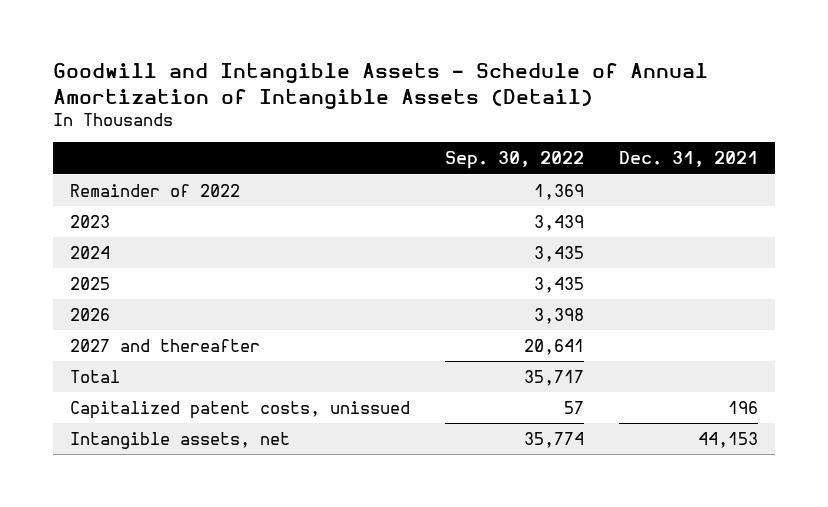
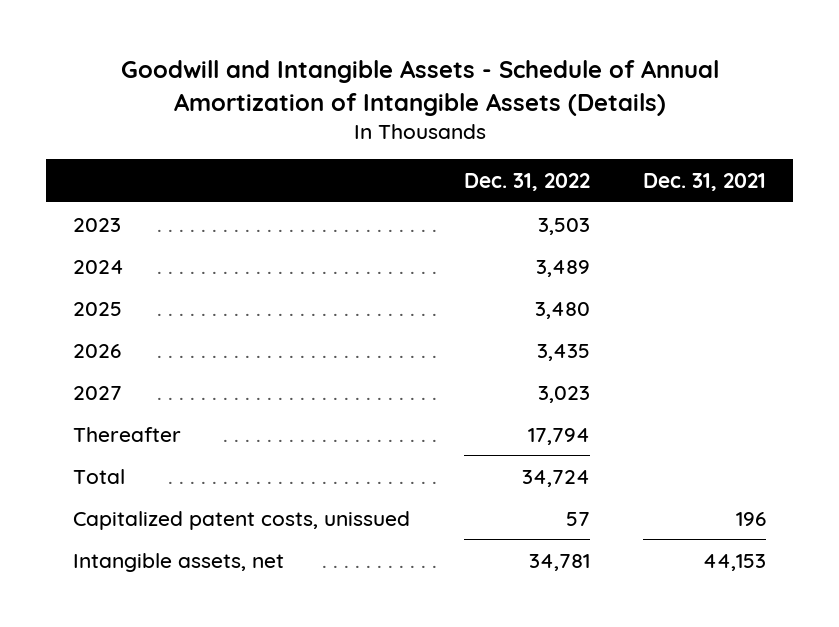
[53,63,709,109] Goodwill and Intangible Assets - Schedule of Annual Amortization of Intangible Assets (Detail) -> [120,60,719,116] Goodwill and Intangible Assets - Schedule of Annual Amortization of Intangible Assets (Details)
[445,151,585,170] Sep. 30, 2022 -> none
none -> [463,172,590,191] Dec. 31, 2022
[70,183,241,197] Remainder of 2022 -> none
[70,338,261,352] 2027 and thereafter -> [72,385,122,400] 2027
none -> [72,426,181,442] Thereafter

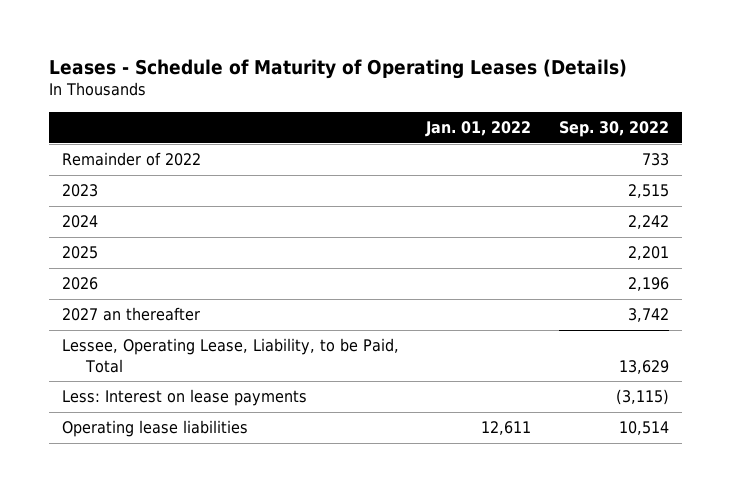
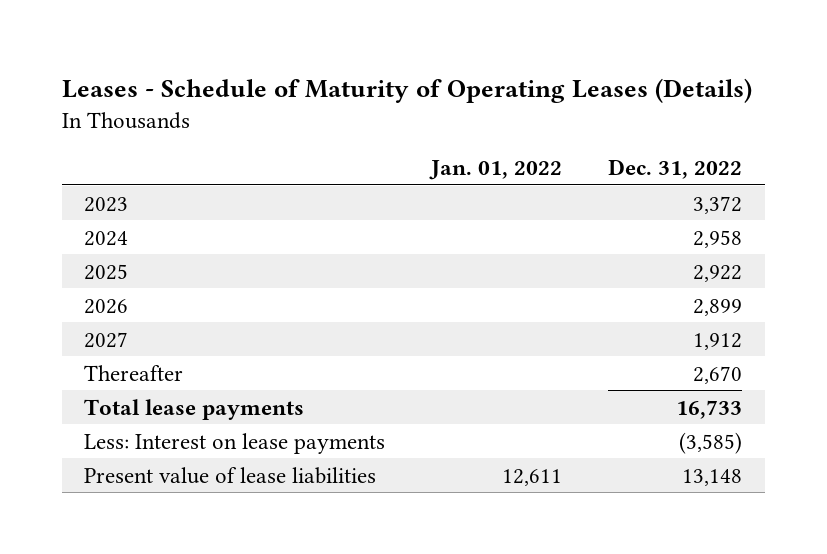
[558,120,669,137] Sep. 30, 2022 -> none
none -> [608,158,743,179] Dec. 31, 2022
[62,152,202,167] Remainder of 2022 -> none
none -> [84,331,129,348] 2027
[62,307,201,322] 2027 an thereafter -> [84,364,184,381] Thereafter
[62,338,400,373] Lessee, Operating Lease, Liability, to be Paid, Total -> [84,398,305,420] Total lease payments
[62,420,249,438] Operating lease liabilities -> [84,466,377,484] Present value of lease liabilities

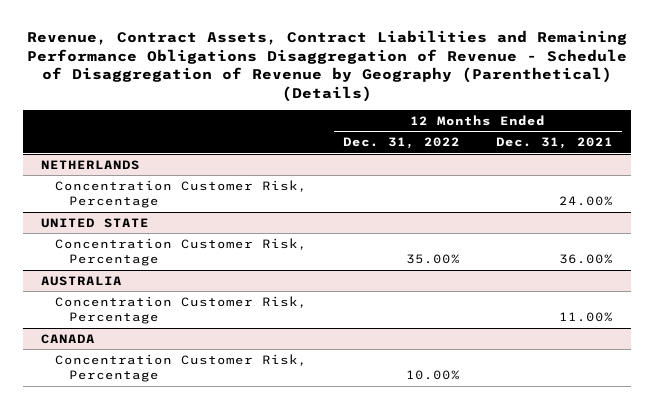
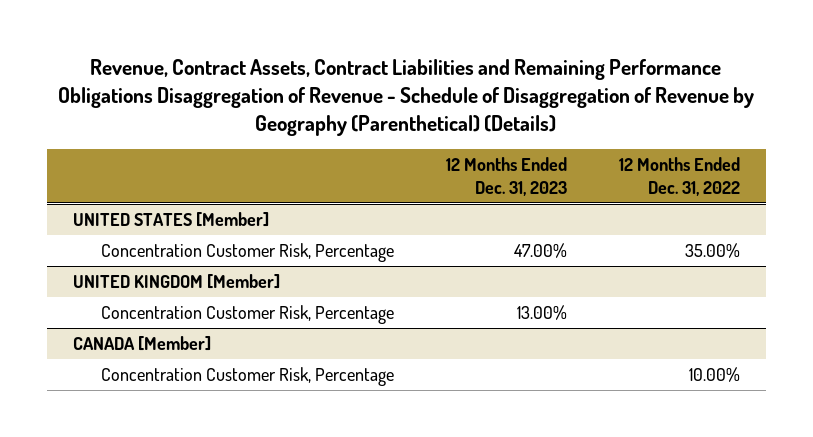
[495,137,613,150] Dec. 31, 2021 -> none
none -> [445,157,567,196] 12 Months Ended Dec. 31, 2023
[40,159,140,170] NETHERLANDS -> none
[54,179,307,209] Concentration Customer Risk, Percentage -> none
[40,217,149,228] UNITED STATE -> [72,211,269,227] UNITED STATES [Member]
[40,275,122,286] AUSTRALIA -> none
[54,295,307,325] Concentration Customer Risk, Percentage -> none
none -> [72,273,280,289] UNITED KINGDOM [Member]
none -> [100,304,394,324] Concentration Customer Risk, Percentage
[40,333,95,344] CANADA -> [72,335,211,351] CANADA [Member]

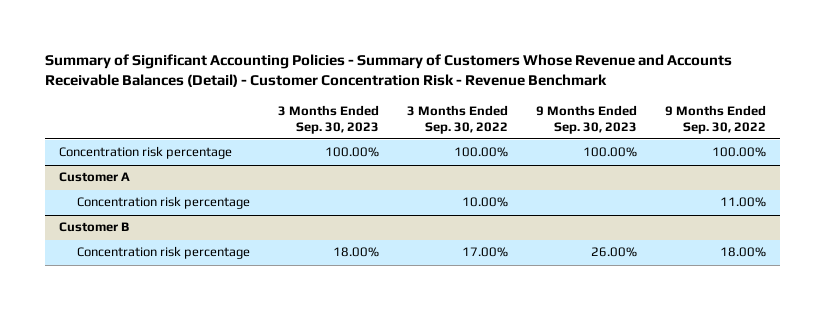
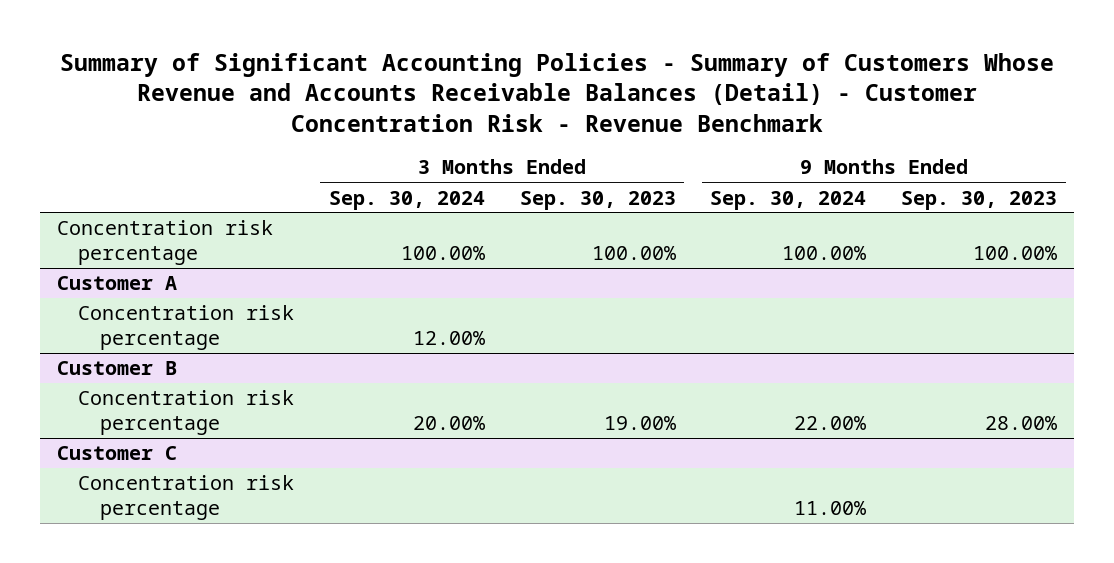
[406,104,508,134] 3 Months Ended Sep. 30, 2022 -> none
[665,104,767,134] 9 Months Ended Sep. 30, 2022 -> none
none -> [329,190,486,210] Sep. 30, 2024
none -> [710,190,867,210] Sep. 30, 2024
[332,247,379,258] 18.00% -> [603,415,676,430] 19.00%
[590,247,637,258] 26.00% -> [985,415,1058,430] 28.00%
none -> [56,446,177,461] Customer C
none -> [78,475,295,520] Concentration risk percentage

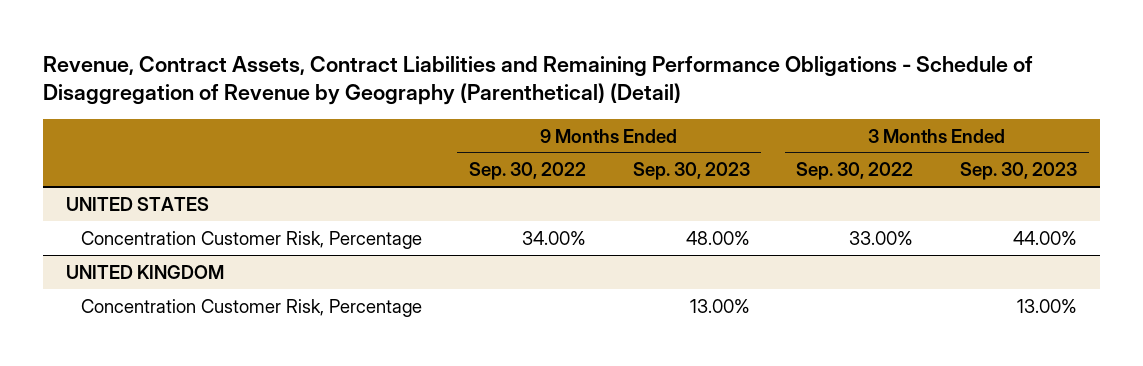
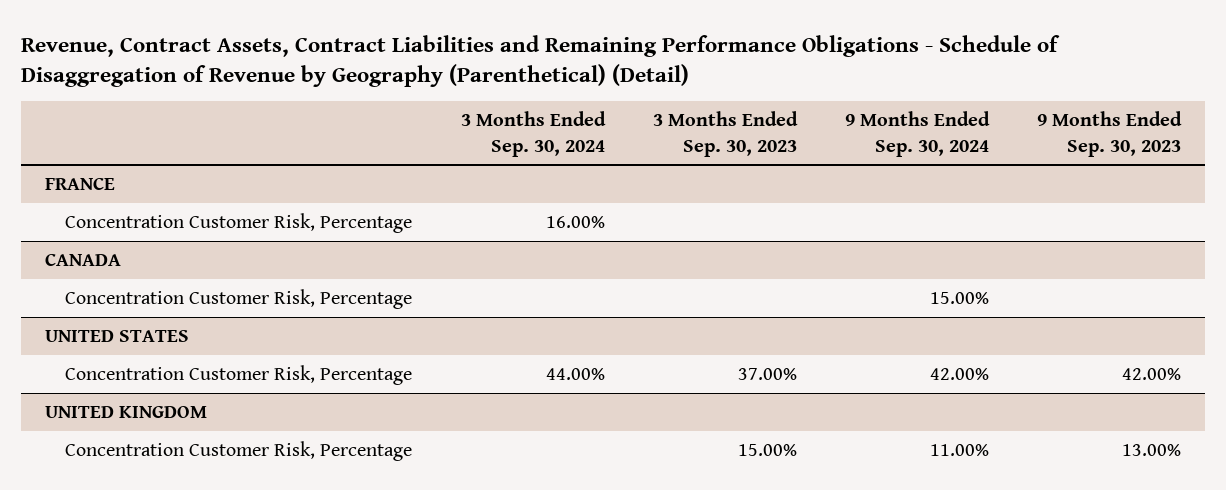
[468,162,586,181] Sep. 30, 2022 -> none
[796,162,914,181] Sep. 30, 2022 -> none
none -> [460,111,606,157] 3 Months Ended Sep. 30, 2024
none -> [844,111,990,157] 9 Months Ended Sep. 30, 2024
none -> [45,176,116,190] FRANCE
none -> [65,212,413,233] Concentration Customer Risk, Percentage
none -> [45,252,122,266] CANADA
none -> [65,288,413,309] Concentration Customer Risk, Percentage
[685,230,750,245] 48.00% -> [1122,367,1182,380] 42.00%
[1012,230,1077,245] 44.00% -> [737,367,797,380] 37.00%
[1016,298,1077,313] 13.00% -> [737,443,797,456] 15.00%

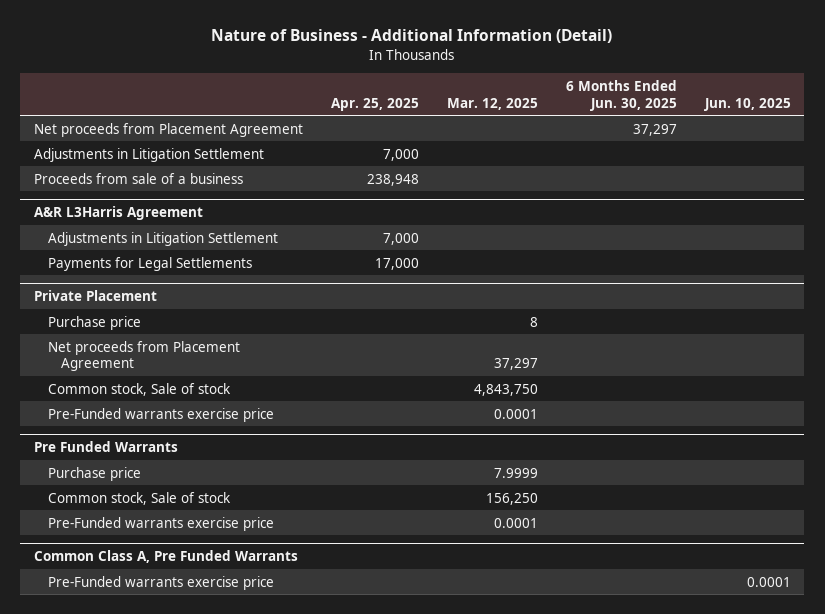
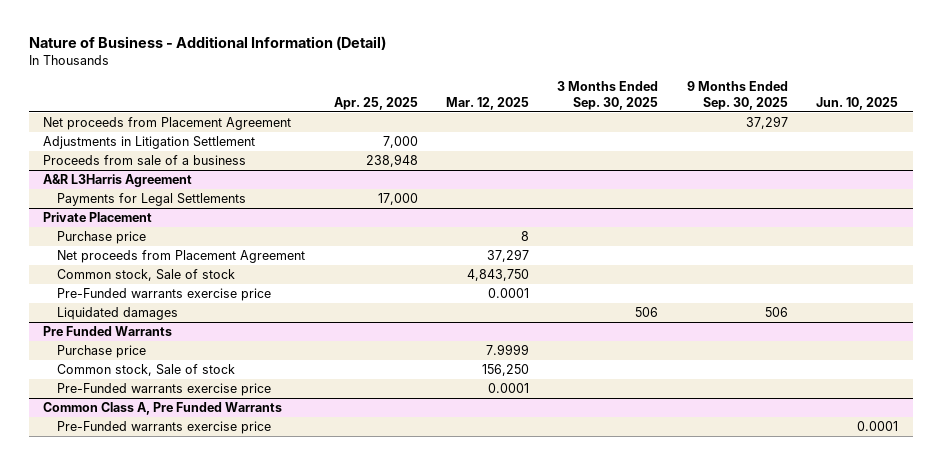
[565,79,677,111] 6 Months Ended Jun. 30, 2025 -> none
none -> [557,81,659,110] 3 Months Ended Sep. 30, 2025
none -> [686,81,788,110] 9 Months Ended Sep. 30, 2025
[47,231,278,246] Adjustments in Litigation Settlement -> none
none -> [57,306,179,320] Liquidated damages

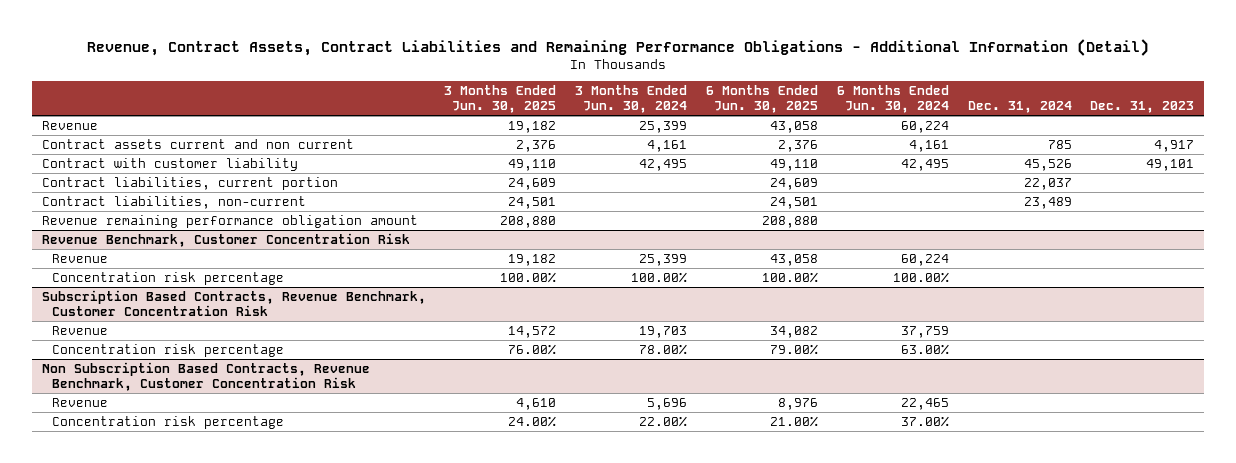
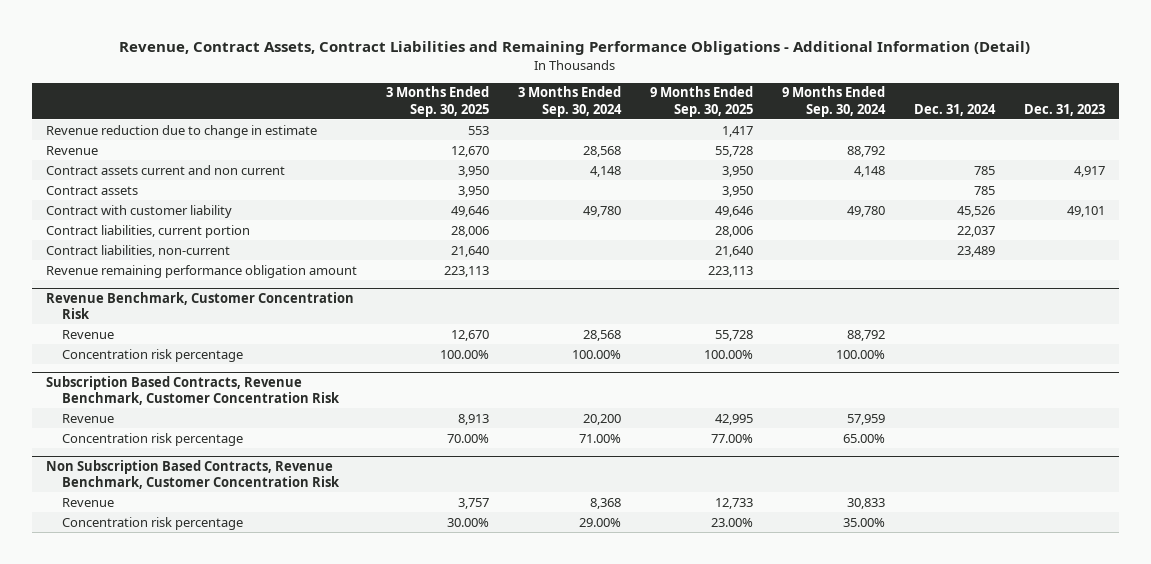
[444,85,557,114] 3 Months Ended Jun. 30, 2025 -> none
[575,85,688,114] 3 Months Ended Jun. 30, 2024 -> none
[706,85,819,114] 6 Months Ended Jun. 30, 2025 -> none
[836,85,949,114] 6 Months Ended Jun. 30, 2024 -> none
none -> [386,86,490,117] 3 Months Ended Sep. 30, 2025
none -> [518,86,623,117] 3 Months Ended Sep. 30, 2024
none -> [649,86,753,117] 9 Months Ended Sep. 30, 2025
none -> [781,86,886,117] 9 Months Ended Sep. 30, 2024
none -> [46,124,318,138] Revenue reduction due to change in estimate
none -> [46,185,139,195] Contract assets

